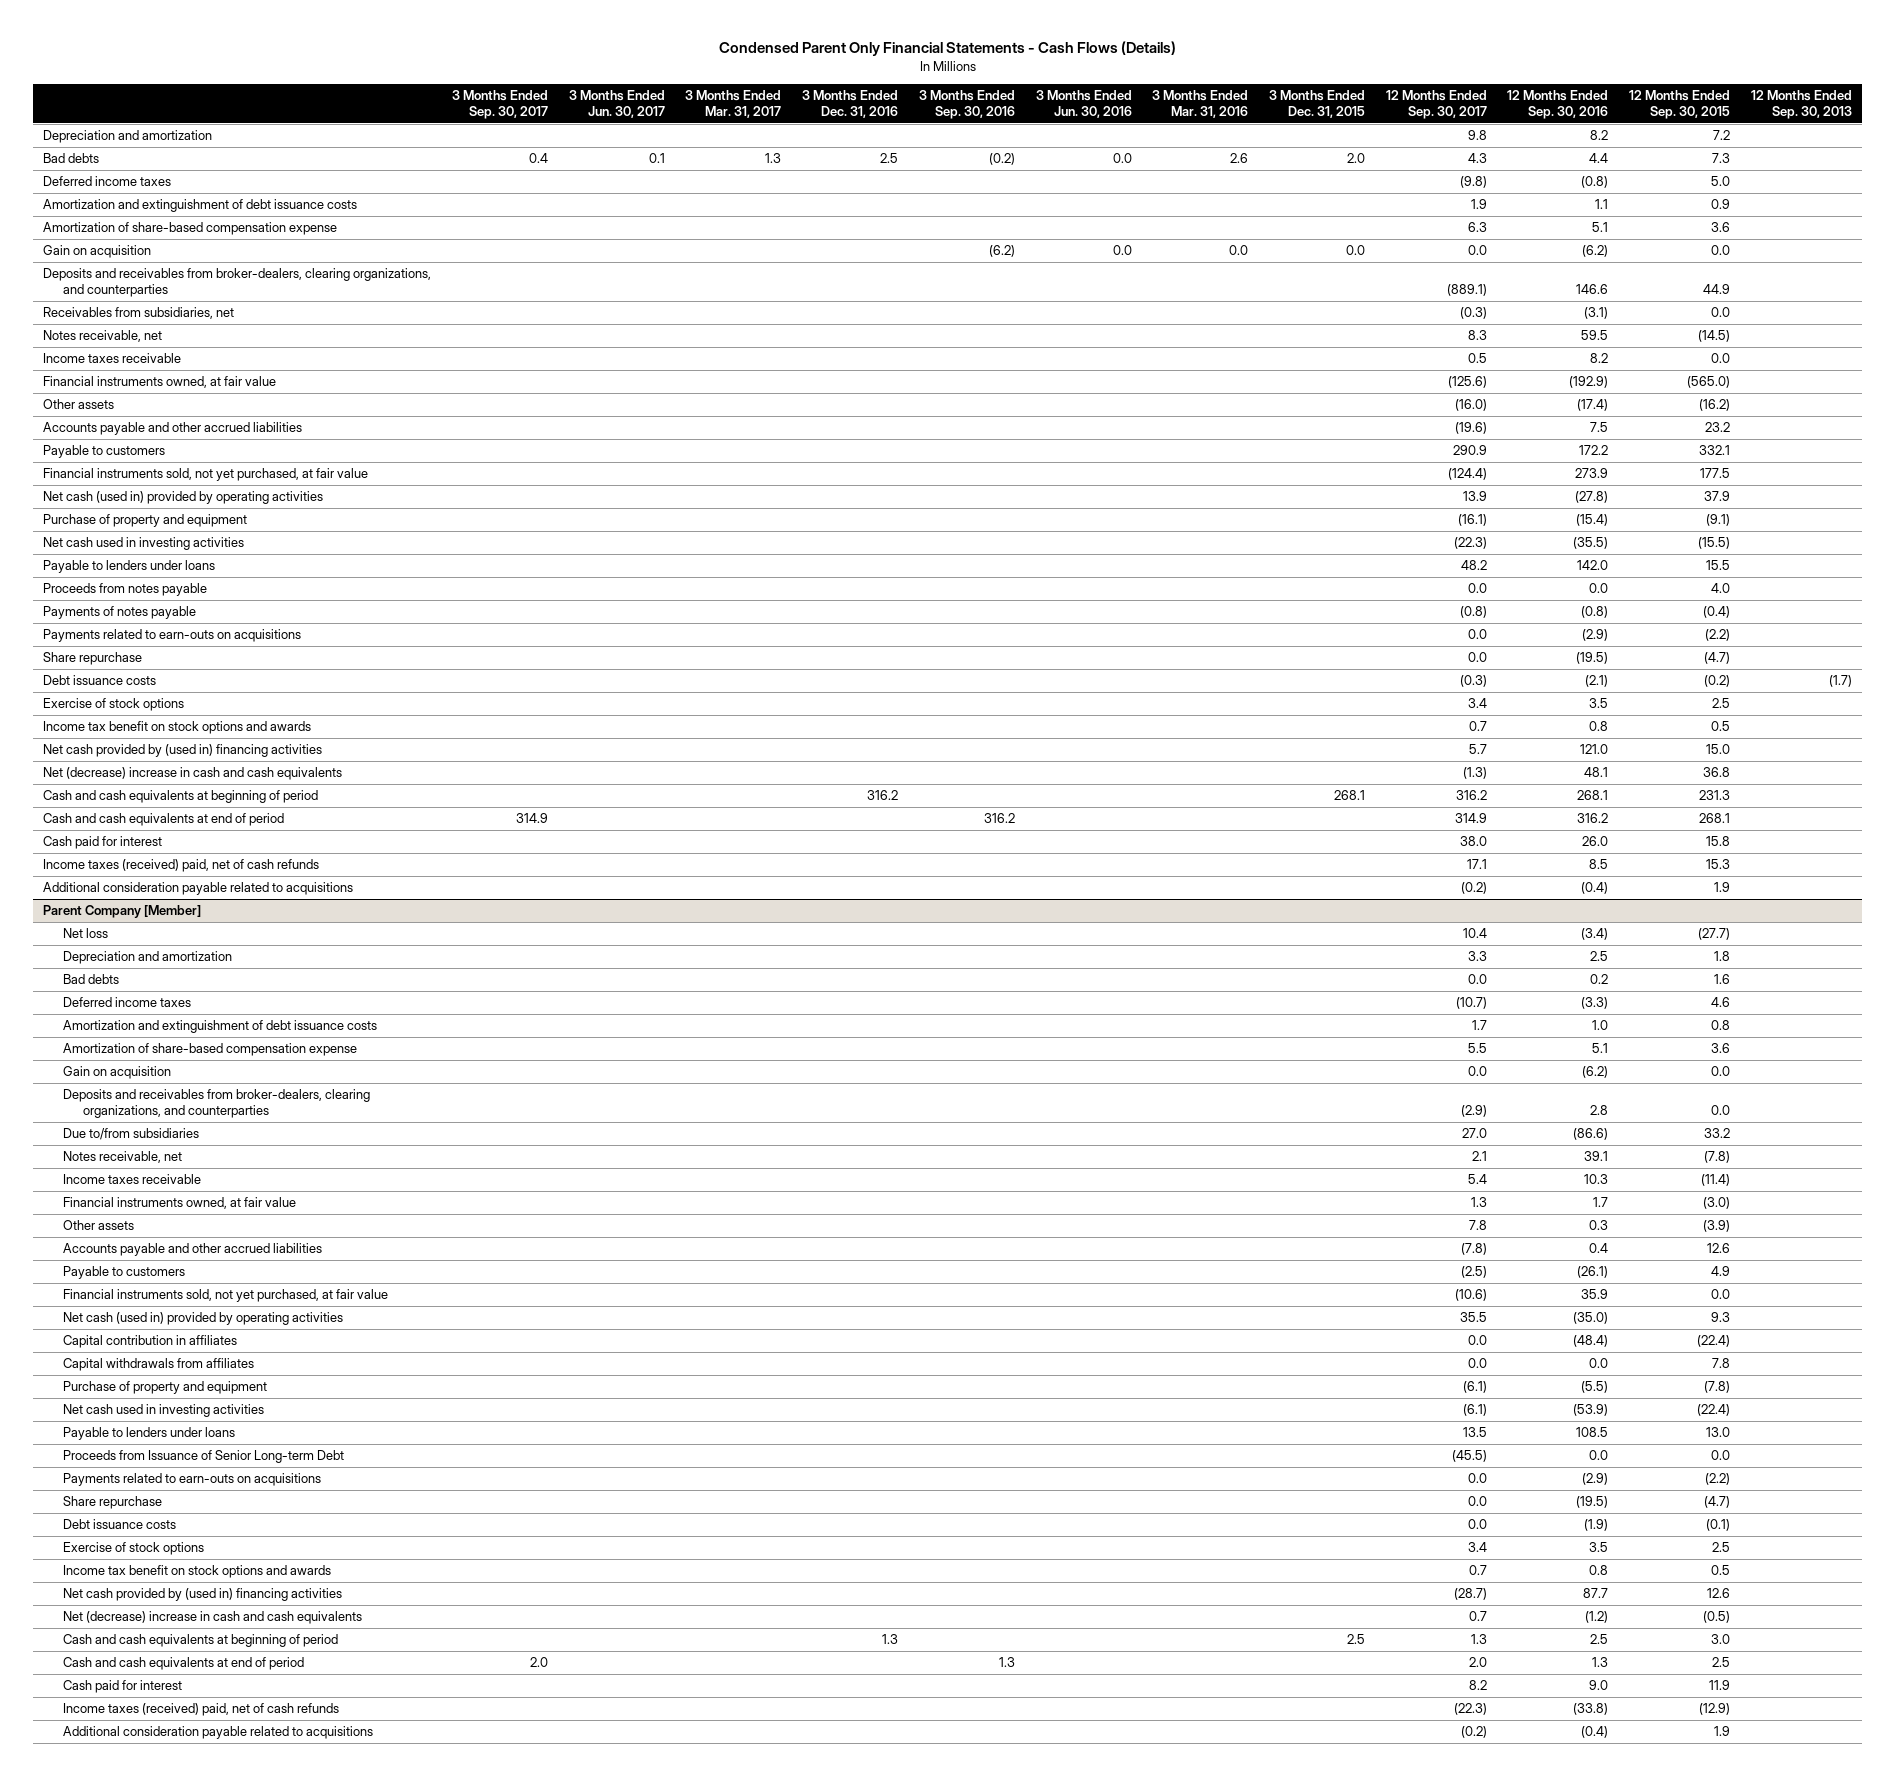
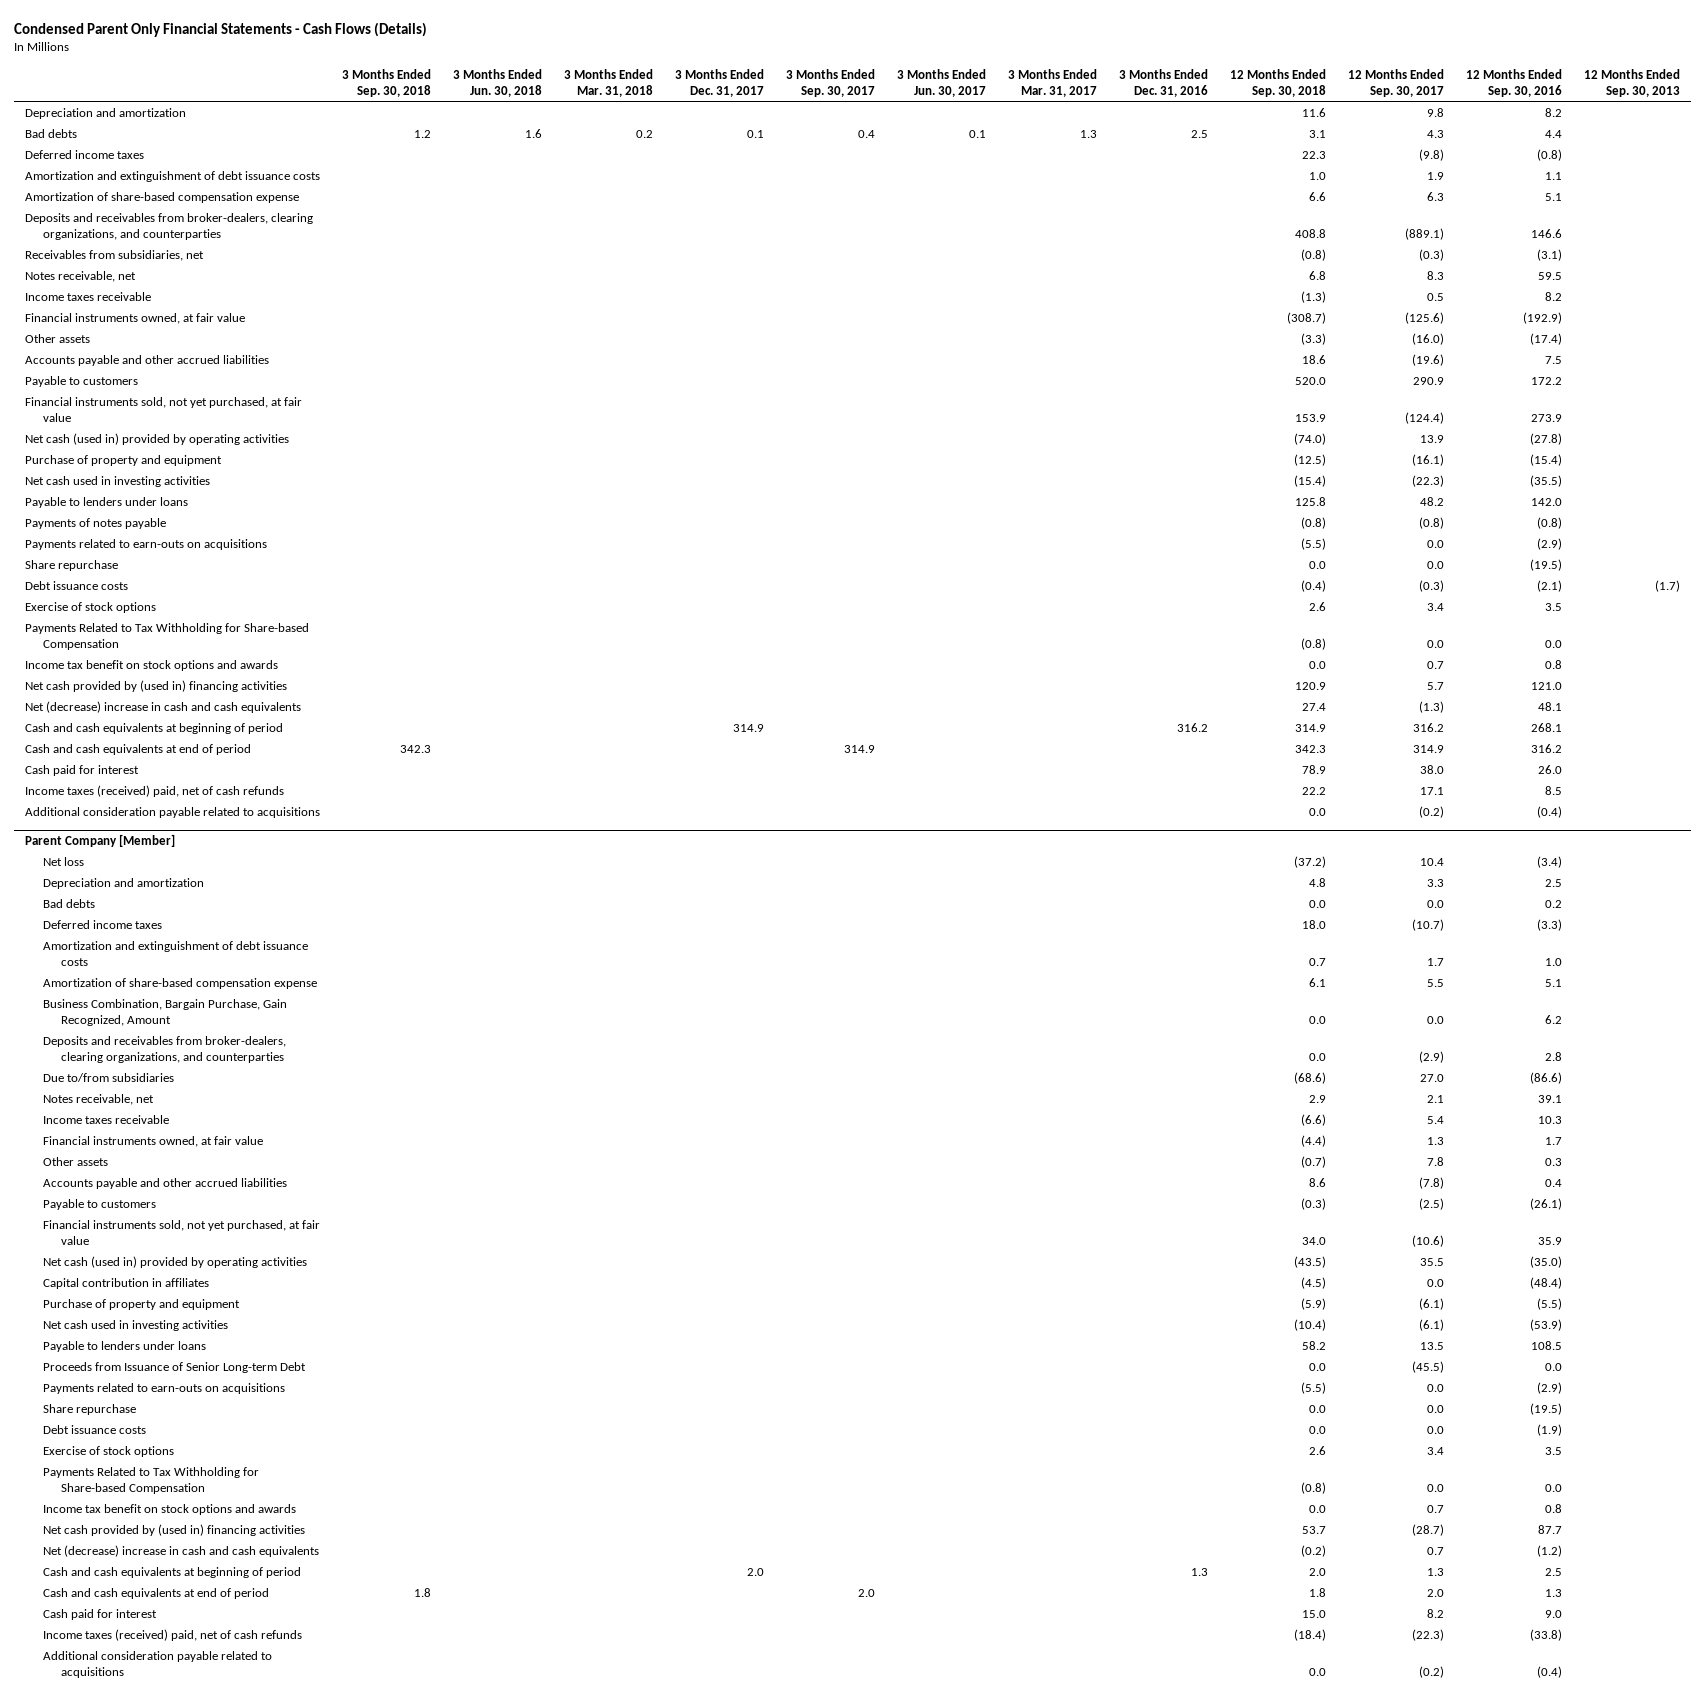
[918,89,1015,120] 3 Months Ended Sep. 30, 2016 -> none
[1035,89,1132,119] 3 Months Ended Jun. 30, 2016 -> none
[1152,89,1249,119] 3 Months Ended Mar. 31, 2016 -> none
[1268,89,1365,119] 3 Months Ended Dec. 31, 2015 -> none
[1629,89,1731,120] 12 Months Ended Sep. 30, 2015 -> none
none -> [341,68,431,97] 3 Months Ended Sep. 30, 2018
none -> [452,68,542,97] 3 Months Ended Jun. 30, 2018
none -> [563,68,653,97] 3 Months Ended Mar. 31, 2018
none -> [674,68,764,97] 3 Months Ended Dec. 31, 2017
none -> [1229,68,1326,97] 12 Months Ended Sep. 30, 2018
[43,245,152,259] Gain on acquisition -> none
[43,583,208,597] Proceeds from notes payable -> none
none -> [24,622,309,650] Payments Related to Tax Withholding for Share-based Compensation
[63,1066,172,1080] Gain on acquisition -> none
none -> [42,998,287,1026] Business Combination, Bargain Purchase, Gain Recognized, Amount
[63,1358,255,1372] Capital withdrawals from affiliates -> none
none -> [42,1466,259,1494] Payments Related to Tax Withholding for Share-based Compensation

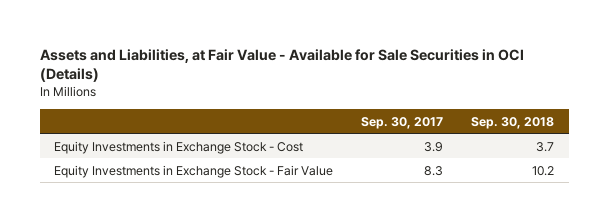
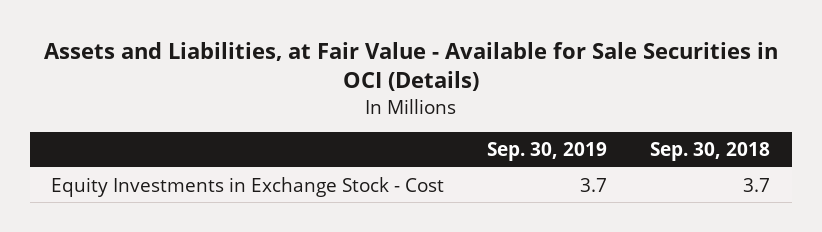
[361,116,444,129] Sep. 30, 2017 -> none
none -> [487,142,608,162] Sep. 30, 2019
[54,164,334,178] Equity Investments in Exchange Stock - Fair Value -> none

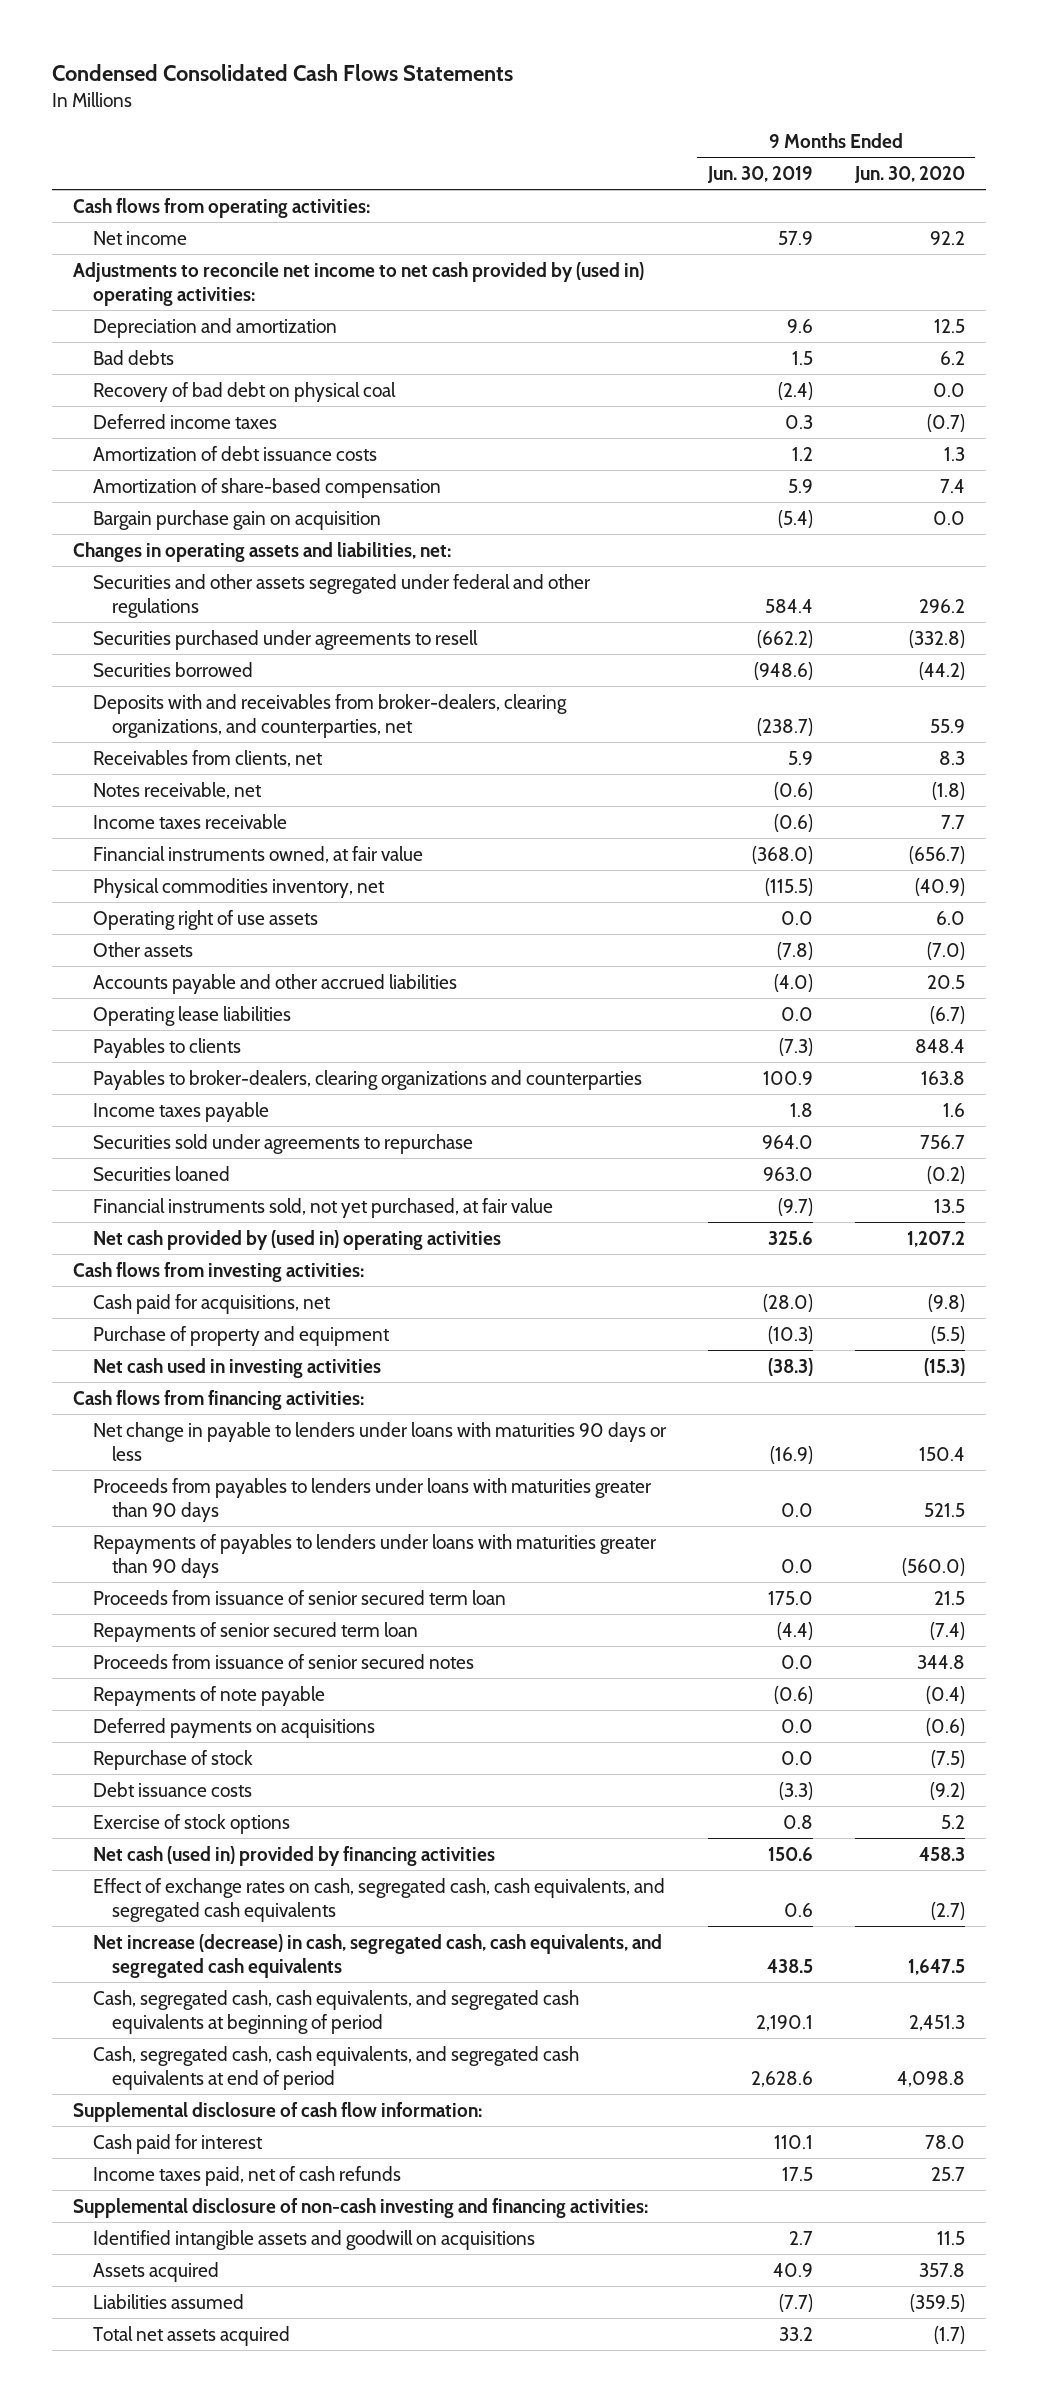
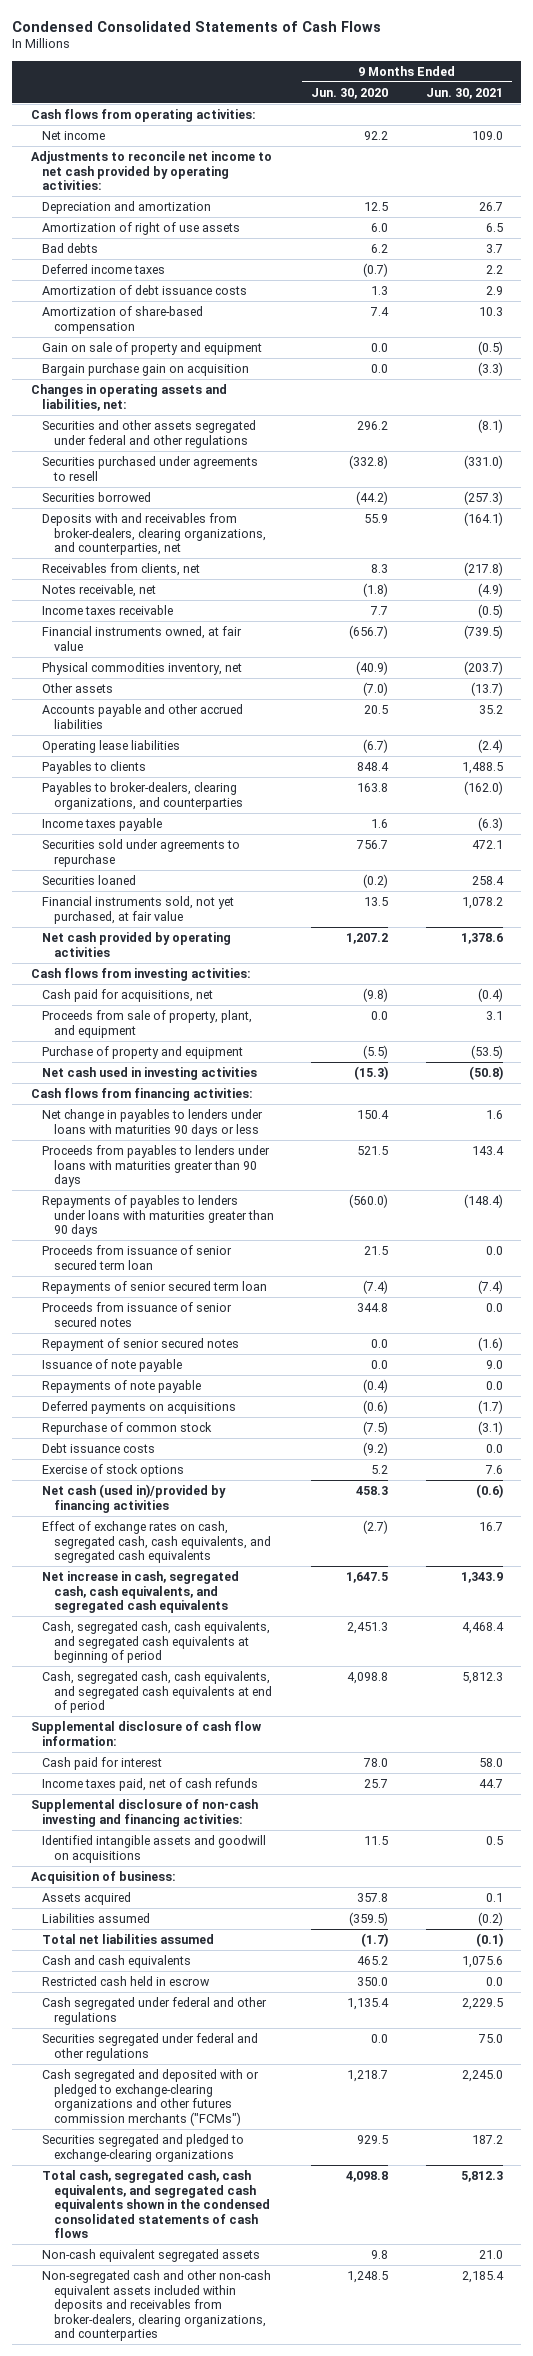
[51,63,513,81] Condensed Consolidated Cash Flows Statements -> [12,20,382,32] Condensed Consolidated Statements of Cash Flows
[706,165,813,183] Jun. 30, 2019 -> none
none -> [425,87,503,99] Jun. 30, 2021
[72,261,644,306] Adjustments to reconcile net income to net cash provided by (used in) operating activities: -> [30,150,272,191] Adjustments to reconcile net income to net cash provided by operating activities:
none -> [42,221,241,235] Amortization of right of use assets
[92,381,396,402] Recovery of bad debt on physical coal -> none
none -> [42,341,263,355] Gain on sale of property and equipment
[92,909,318,930] Operating right of use assets -> none
[92,1069,642,1090] Payables to broker-dealers, clearing organizations and counterparties -> [42,781,244,810] Payables to broker-dealers, clearing organizations, and counterparties
[92,1229,501,1250] Net cash provided by (used in) operating activities -> [42,931,232,957] Net cash provided by operating activities
none -> [42,1009,253,1038] Proceeds from sale of property, plant, and equipment
[92,1421,667,1461] Net change in payable to lenders under loans with maturities 90 days or less -> [42,1108,264,1137] Net change in payables to lenders under loans with maturities 90 days or less
none -> [42,1337,240,1351] Repayment of senior secured notes
none -> [42,1358,183,1372] Issuance of note payable
[92,1749,253,1770] Repurchase of stock -> [42,1421,213,1435] Repurchase of common stock
[92,1845,495,1866] Net cash (used in) provided by financing activities -> [42,1483,227,1513] Net cash (used in)/provided by financing activities
[92,1933,662,1978] Net increase (decrease) in cash, segregated cash, cash equivalents, and segregated cash equivalents -> [42,1570,240,1614] Net increase in cash, segregated cash, cash equivalents, and segregated cash equivalents
none -> [30,1870,176,1884] Acquisition of business:
[92,2325,290,2346] Total net assets acquired -> [42,1933,215,1944] Total net liabilities assumed
none -> [42,1954,192,1968] Cash and cash equivalents
none -> [42,1975,211,1986] Restricted cash held in escrow
none -> [42,1996,268,2025] Cash segregated under federal and other regulations
none -> [42,2032,259,2061] Securities segregated under federal and other regulations
none -> [42,2068,260,2126] Cash segregated and deposited with or pledged to exchange-clearing organizations and other futures commission merchants ("FCMs")
none -> [42,2133,245,2162] Securities segregated and pledged to exchange-clearing organizations
none -> [42,2169,271,2239] Total cash, segregated cash, cash equivalents, and segregated cash equivalents shown in the condensed consolidated statements of cash flows
none -> [42,2248,261,2262] Non-cash equivalent segregated assets
none -> [42,2269,272,2342] Non-segregated cash and other non-cash equivalent assets included within deposits and receivables from broker-dealers, clearing organizations, and counterparties

